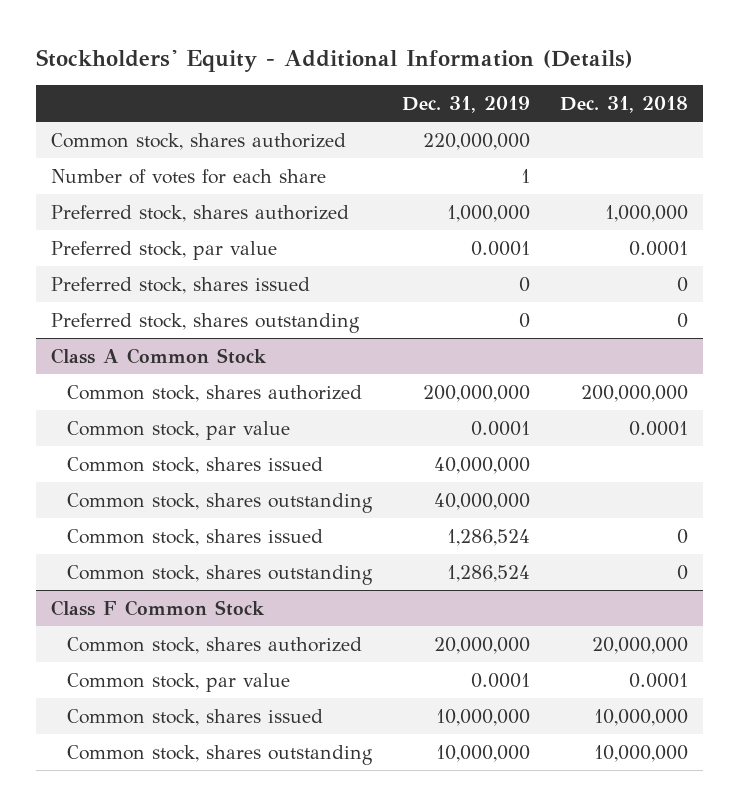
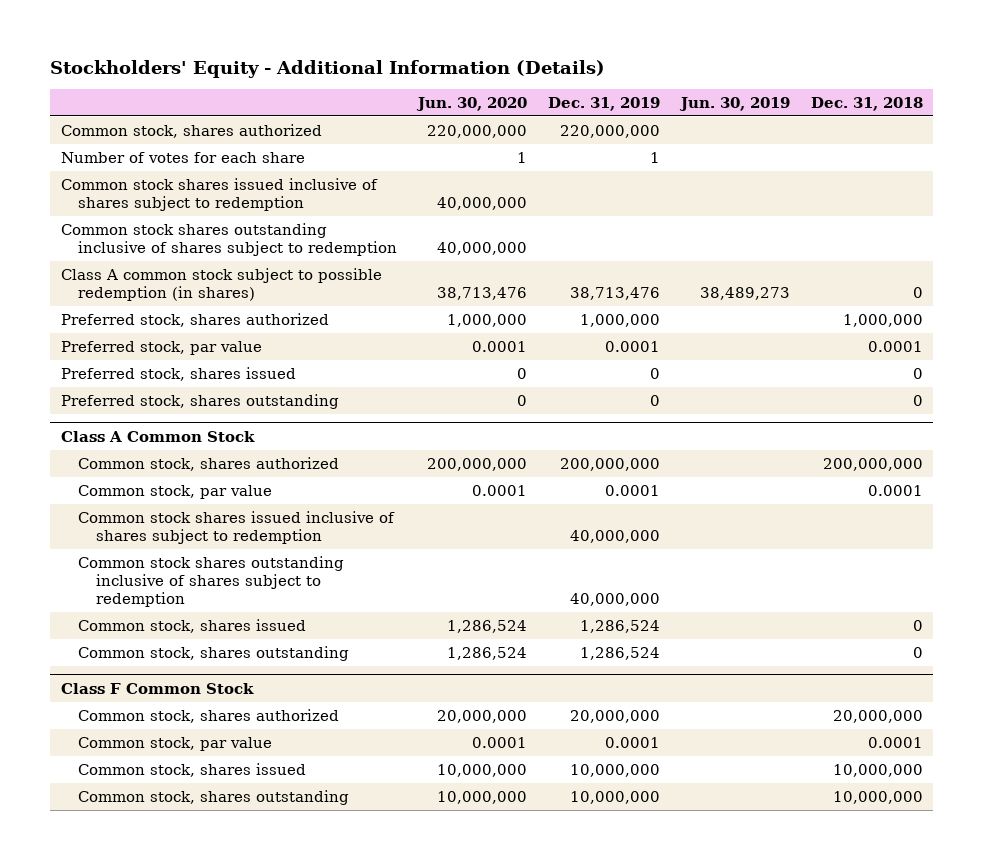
none -> [416,97,528,112] Jun. 30, 2020
none -> [678,97,790,112] Jun. 30, 2019
none -> [60,177,378,211] Common stock shares issued inclusive of shares subject to redemption
none -> [60,222,398,256] Common stock shares outstanding inclusive of shares subject to redemption
none -> [60,267,382,301] Class A common stock subject to possible redemption (in shares)
[66,456,323,474] Common stock, shares issued -> [78,510,396,544] Common stock shares issued inclusive of shares subject to redemption
[66,492,373,513] Common stock, shares outstanding -> [78,555,345,607] Common stock shares outstanding inclusive of shares subject to redemption

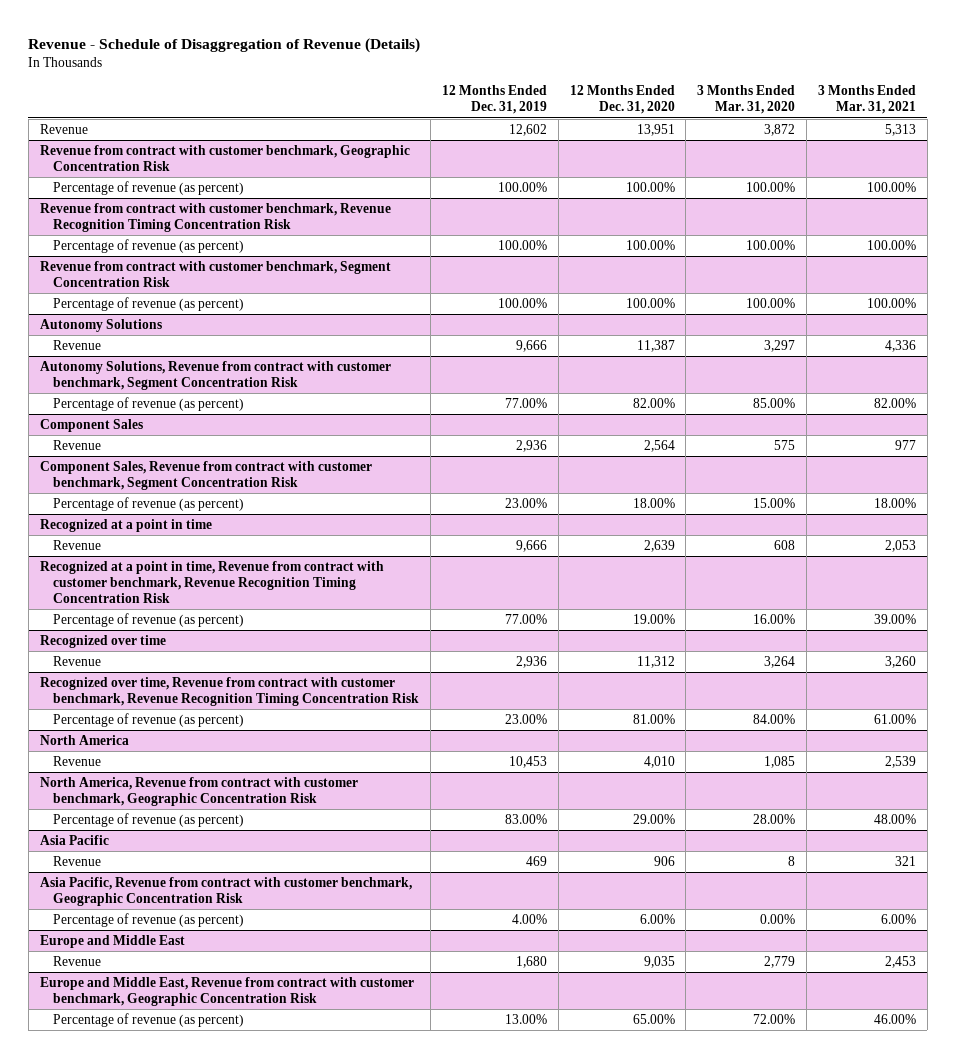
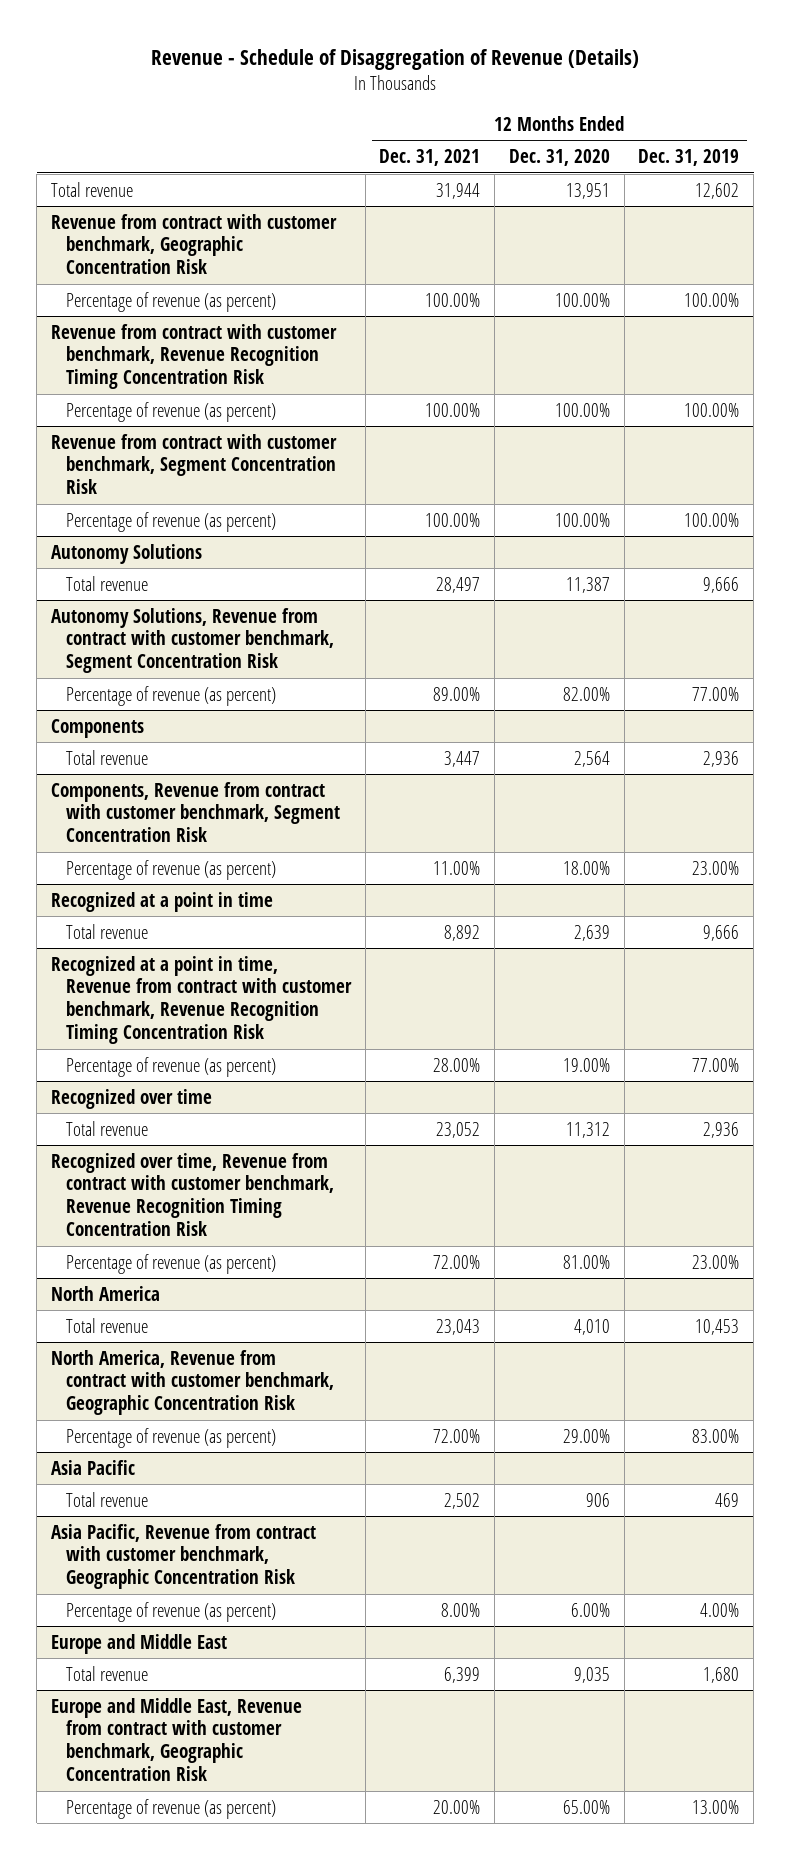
[697,85,796,115] 3 Months Ended Mar. 31, 2020 -> none
[817,85,916,115] 3 Months Ended Mar. 31, 2021 -> none
none -> [379,149,481,167] Dec. 31, 2021
[39,124,88,135] Revenue -> [51,181,134,197] Total revenue
[53,340,102,351] Revenue -> [65,575,148,591] Total revenue
[39,419,143,433] Component Sales -> [51,718,145,738] Components
[53,440,102,451] Revenue -> [65,749,148,765] Total revenue
[39,461,372,490] Component Sales, Revenue from contract with customer benchmark, Segment Concentration Risk -> [51,781,340,843] Components, Revenue from contract with customer benchmark, Segment Concentration Risk
[53,540,102,551] Revenue -> [65,923,148,939] Total revenue
[53,656,102,667] Revenue -> [65,1120,148,1136] Total revenue
[53,756,102,767] Revenue -> [65,1317,148,1333] Total revenue
[53,856,102,867] Revenue -> [65,1491,148,1507] Total revenue
[53,956,102,967] Revenue -> [65,1665,148,1681] Total revenue

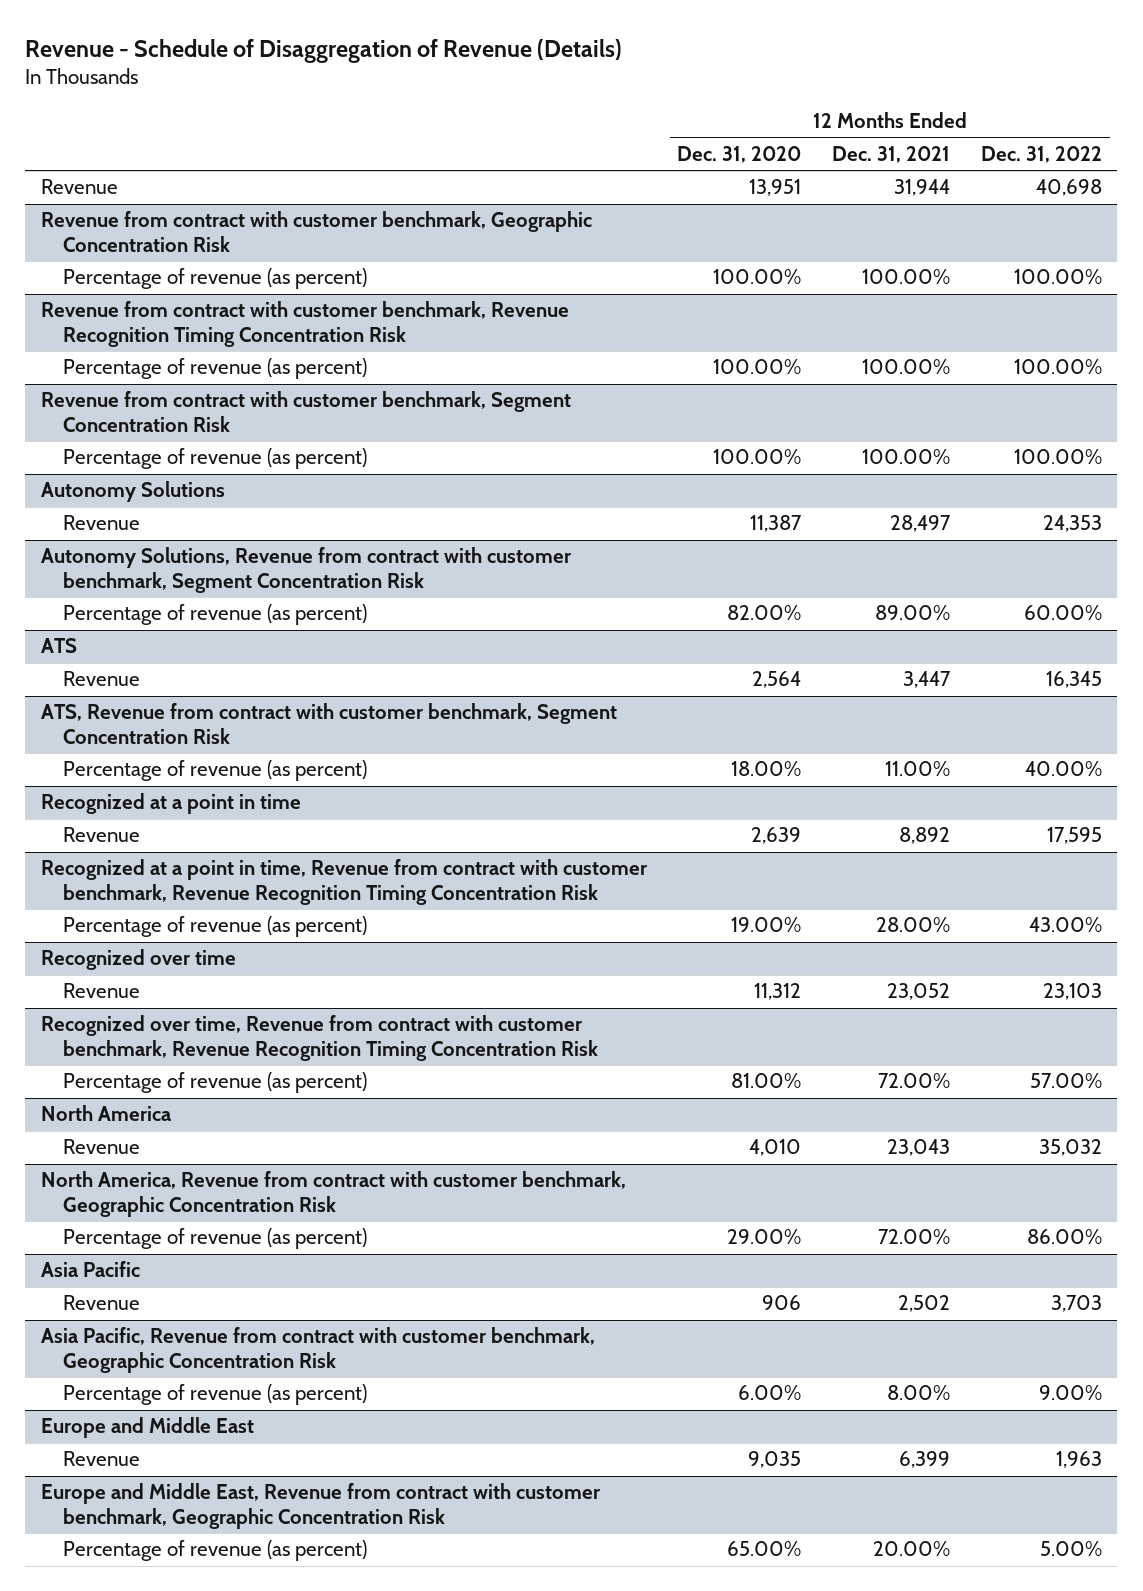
[638,149,740,167] Dec. 31, 2019 -> none
none -> [980,145,1102,163] Dec. 31, 2022
[51,181,134,197] Total revenue -> [40,179,118,195] Revenue
[65,575,148,591] Total revenue -> [63,515,141,531] Revenue
[51,718,145,738] Components -> none
none -> [40,638,77,654] ATS
[65,749,148,765] Total revenue -> [63,671,141,687] Revenue
[51,781,340,843] Components, Revenue from contract with customer benchmark, Segment Concentration Risk -> [40,703,617,745] ATS, Revenue from contract with customer benchmark, Segment Concentration Risk
[65,923,148,939] Total revenue -> [63,827,141,843] Revenue
[65,1120,148,1136] Total revenue -> [63,983,141,999] Revenue
[65,1317,148,1333] Total revenue -> [63,1139,141,1155] Revenue
[65,1491,148,1507] Total revenue -> [63,1295,141,1311] Revenue
[65,1665,148,1681] Total revenue -> [63,1451,141,1467] Revenue

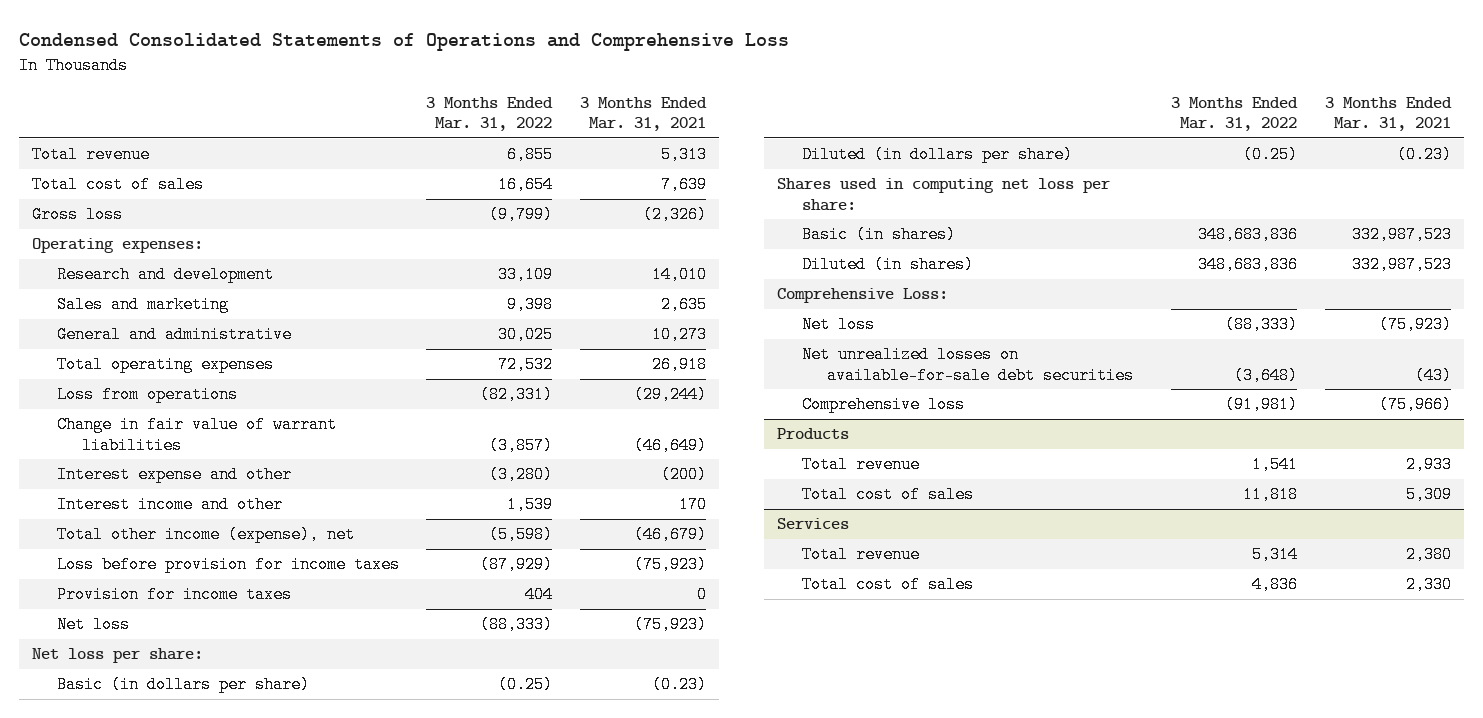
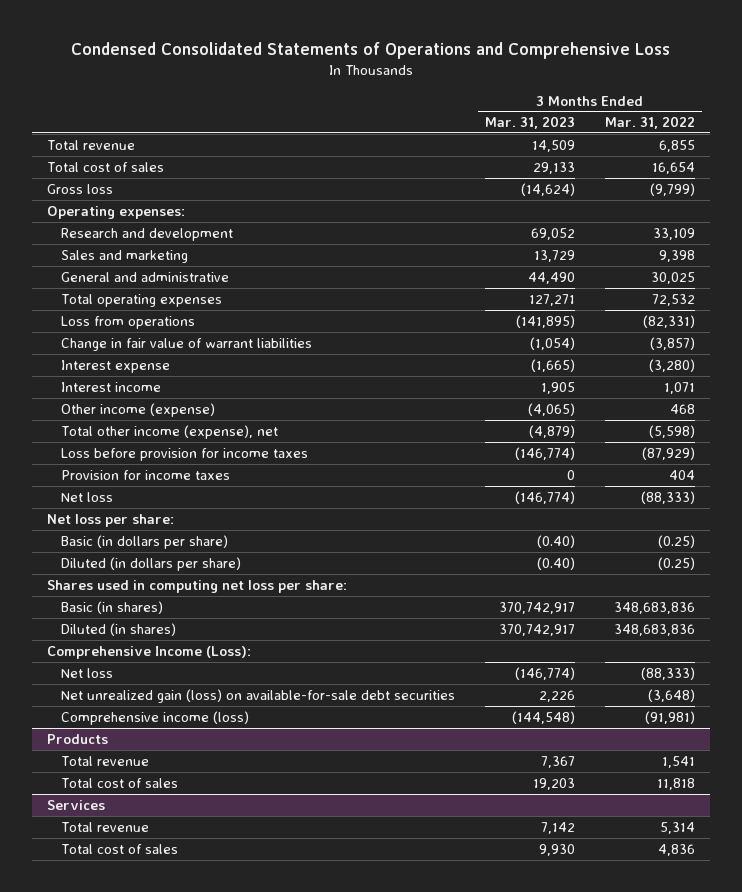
[579,96,707,132] 3 Months Ended Mar. 31, 2021 -> none
none -> [485,116,576,130] Mar. 31, 2023
[57,466,293,484] Interest expense and other -> [61,359,171,373] Interest expense
[57,496,284,514] Interest income and other -> [61,381,162,392] Interest income
[507,496,554,514] 1,539 -> [663,381,695,394] 1,071
none -> [61,402,216,417] Other income (expense)
[777,288,949,304] Comprehensive Loss: -> [47,645,252,659] Comprehensive Income (Loss):
[802,346,1134,384] Net unrealized losses on available-for-sale debt securities -> [61,688,456,703] Net unrealized gain (loss) on available-for-sale debt securities
[802,396,966,414] Comprehensive loss -> [61,710,250,725] Comprehensive income (loss)

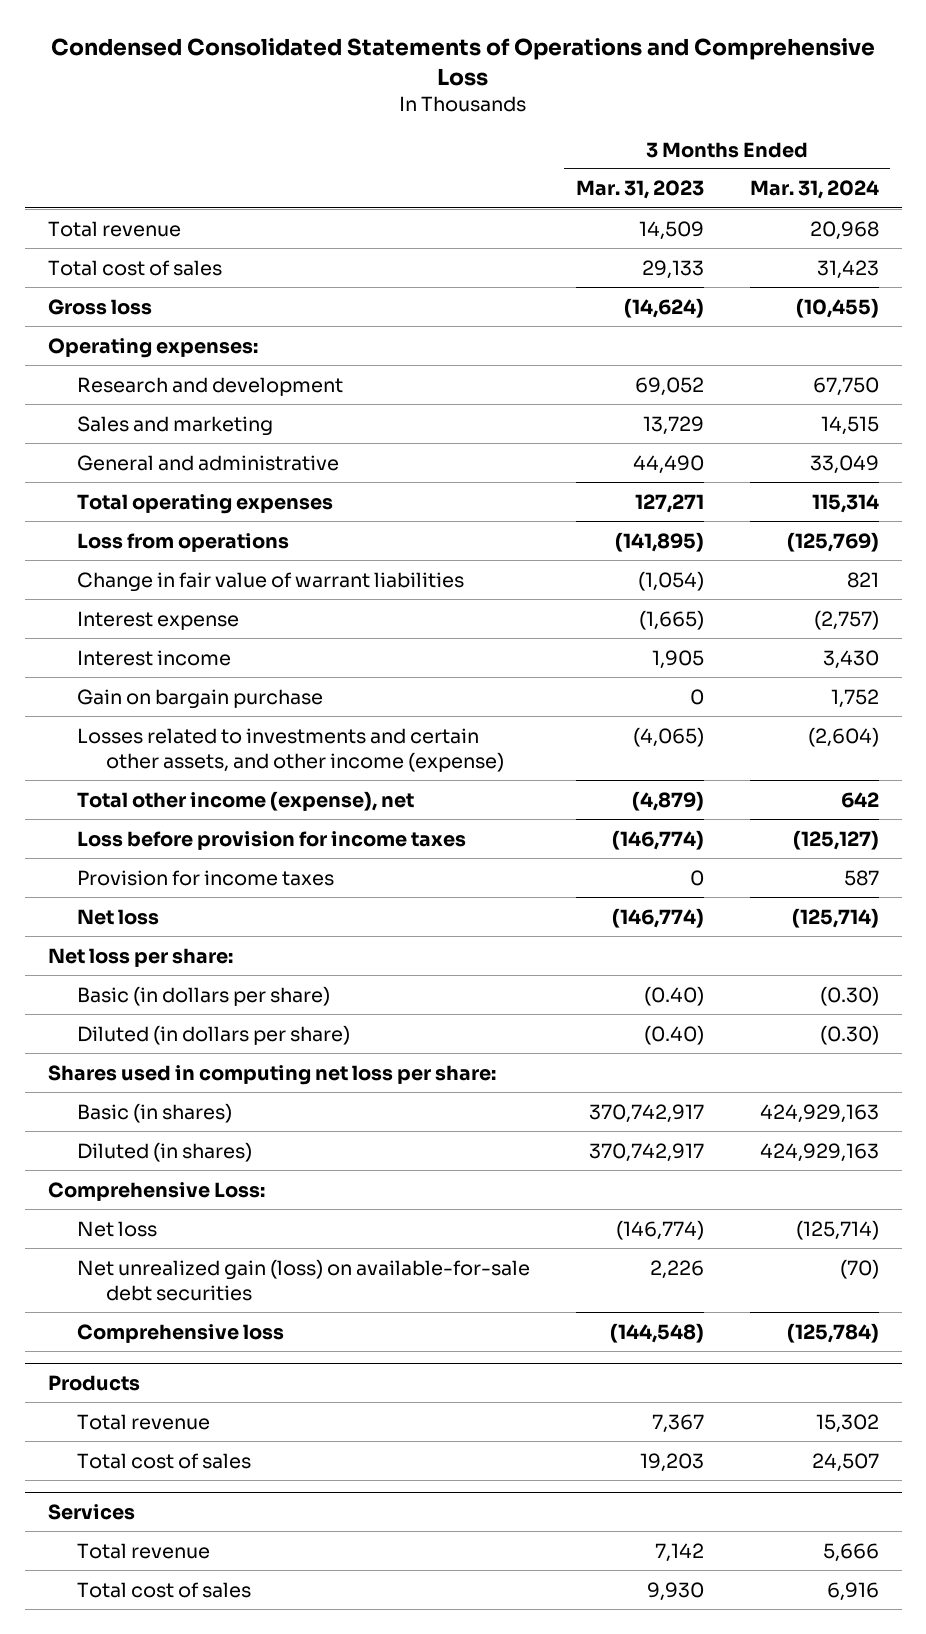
[604,116,695,130] Mar. 31, 2022 -> none
none -> [749,180,879,200] Mar. 31, 2024
none -> [76,688,323,709] Gain on bargain purchase
[61,402,216,417] Other income (expense) -> [76,727,504,772] Losses related to investments and certain other assets, and other income (expense)
[47,645,252,659] Comprehensive Income (Loss): -> [47,1181,265,1201] Comprehensive Loss:
[61,710,250,725] Comprehensive income (loss) -> [76,1323,284,1343] Comprehensive loss

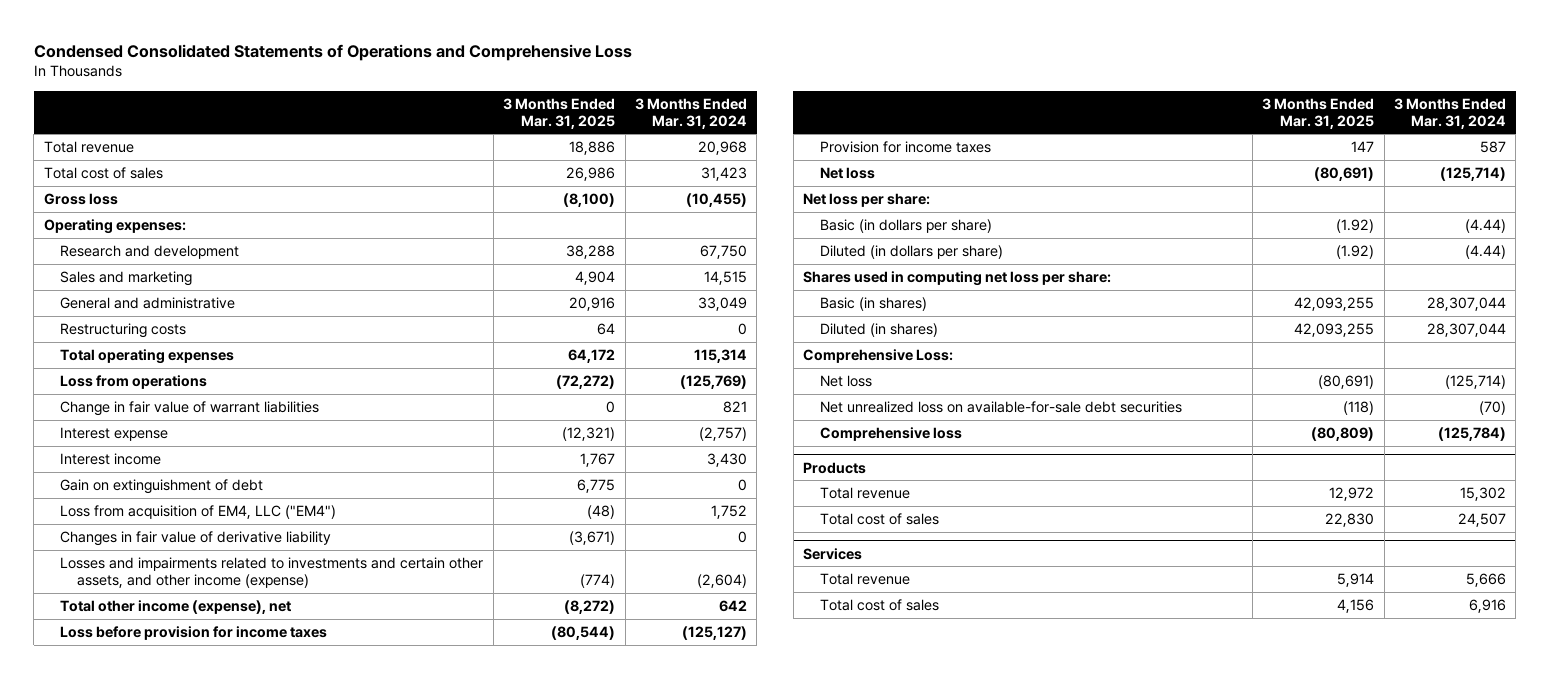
[575,180,704,200] Mar. 31, 2023 -> none
none -> [503,97,616,129] 3 Months Ended Mar. 31, 2025
none -> [60,323,187,339] Restructuring costs
none -> [60,479,264,495] Gain on extinguishment of debt
[76,688,323,709] Gain on bargain purchase -> [60,505,337,520] Loss from acquisition of EM4, LLC ("EM4")
none -> [60,531,332,547] Changes in fair value of derivative liability
[76,727,504,772] Losses related to investments and certain other assets, and other income (expense) -> [60,557,484,588] Losses and impairments related to investments and certain other assets, and other income (expense)
[819,985,879,1006] (0.30) -> [1464,219,1506,234] (4.44)
[819,1024,879,1045] (0.30) -> [1464,245,1506,260] (4.44)
[759,1103,879,1123] 424,929,163 -> [1426,297,1506,312] 28,307,044
[759,1142,879,1162] 424,929,163 -> [1426,323,1506,338] 28,307,044
[76,1258,530,1301] Net unrealized gain (loss) on available-for-sale debt securities -> [819,401,1182,414] Net unrealized loss on available-for-sale debt securities

